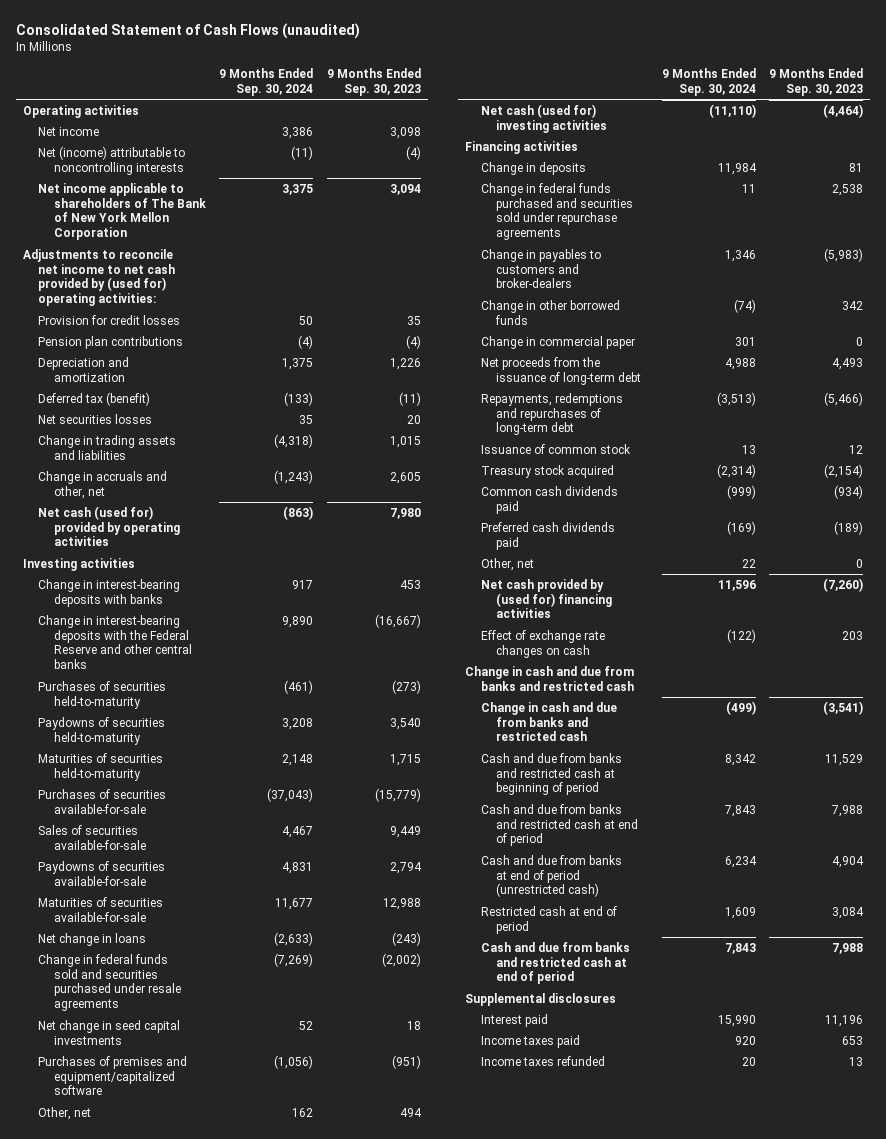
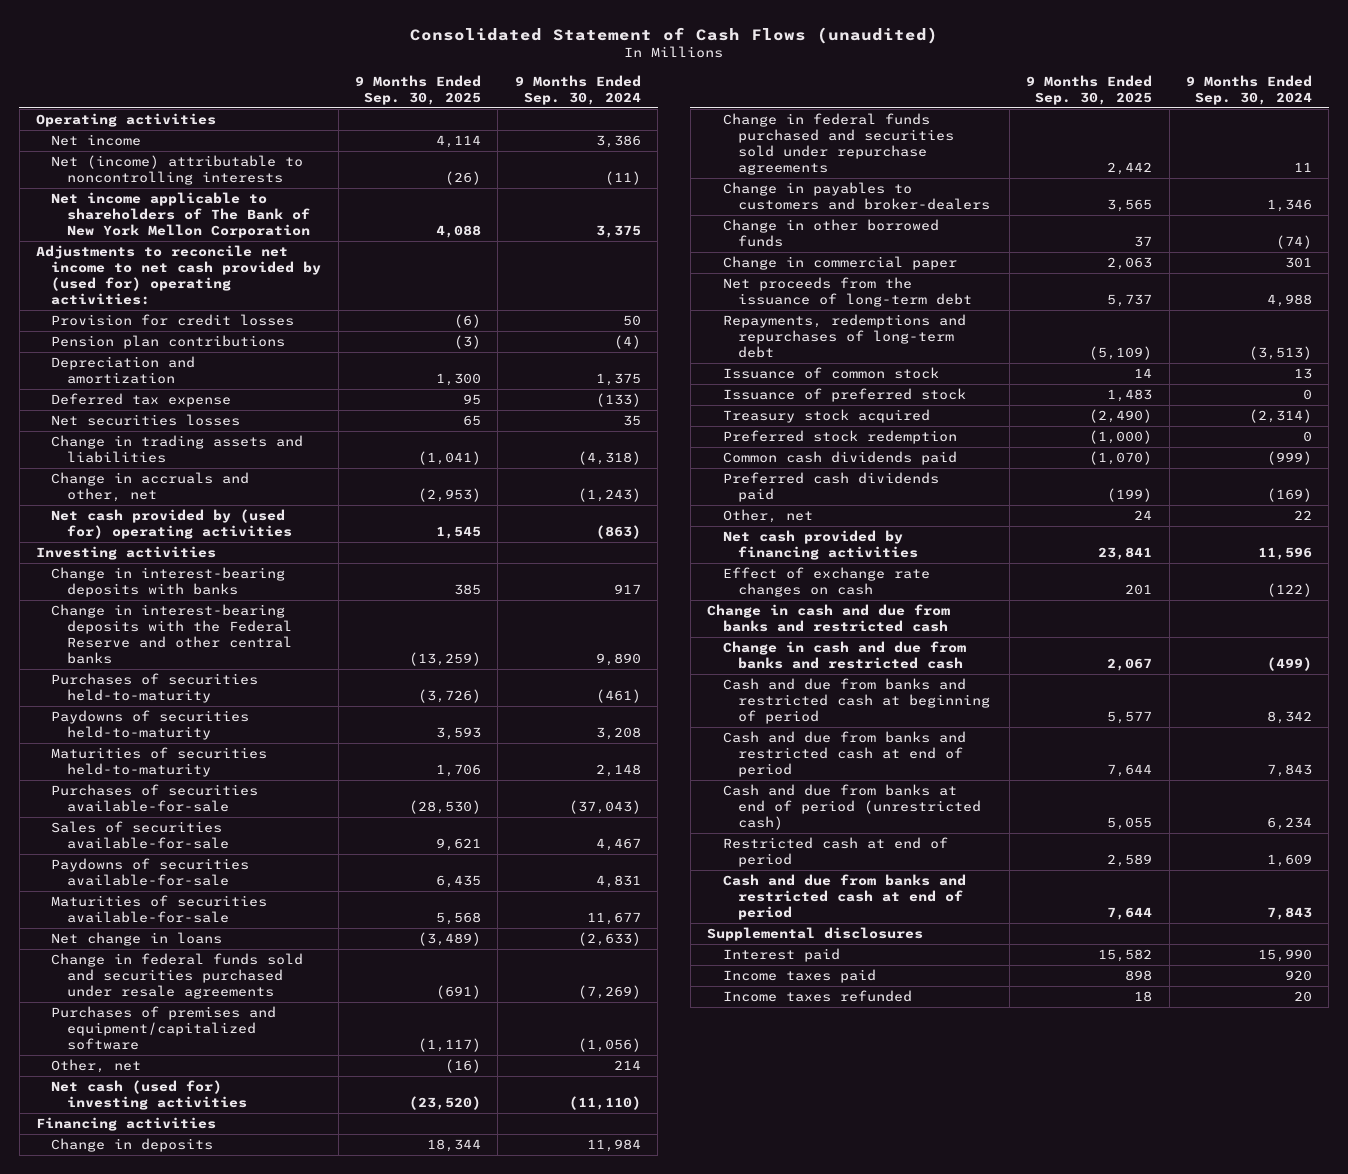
[327,67,422,96] 9 Months Ended Sep. 30, 2023 -> none
none -> [355,74,482,105] 9 Months Ended Sep. 30, 2025
[38,391,151,406] Deferred tax (benefit) -> [51,393,232,408] Deferred tax expense
[38,505,180,547] Net cash (used for) provided by operating activities -> [51,509,292,540] Net cash provided by (used for) operating activities
[38,1019,181,1045] Net change in seed capital investments -> none
[292,1107,314,1117] 162 -> [613,1060,641,1071] 214
none -> [722,388,966,403] Issuance of preferred stock
none -> [722,430,957,445] Preferred stock redemption
[480,578,613,619] Net cash provided by (used for) financing activities -> [722,530,918,561] Net cash provided by financing activities

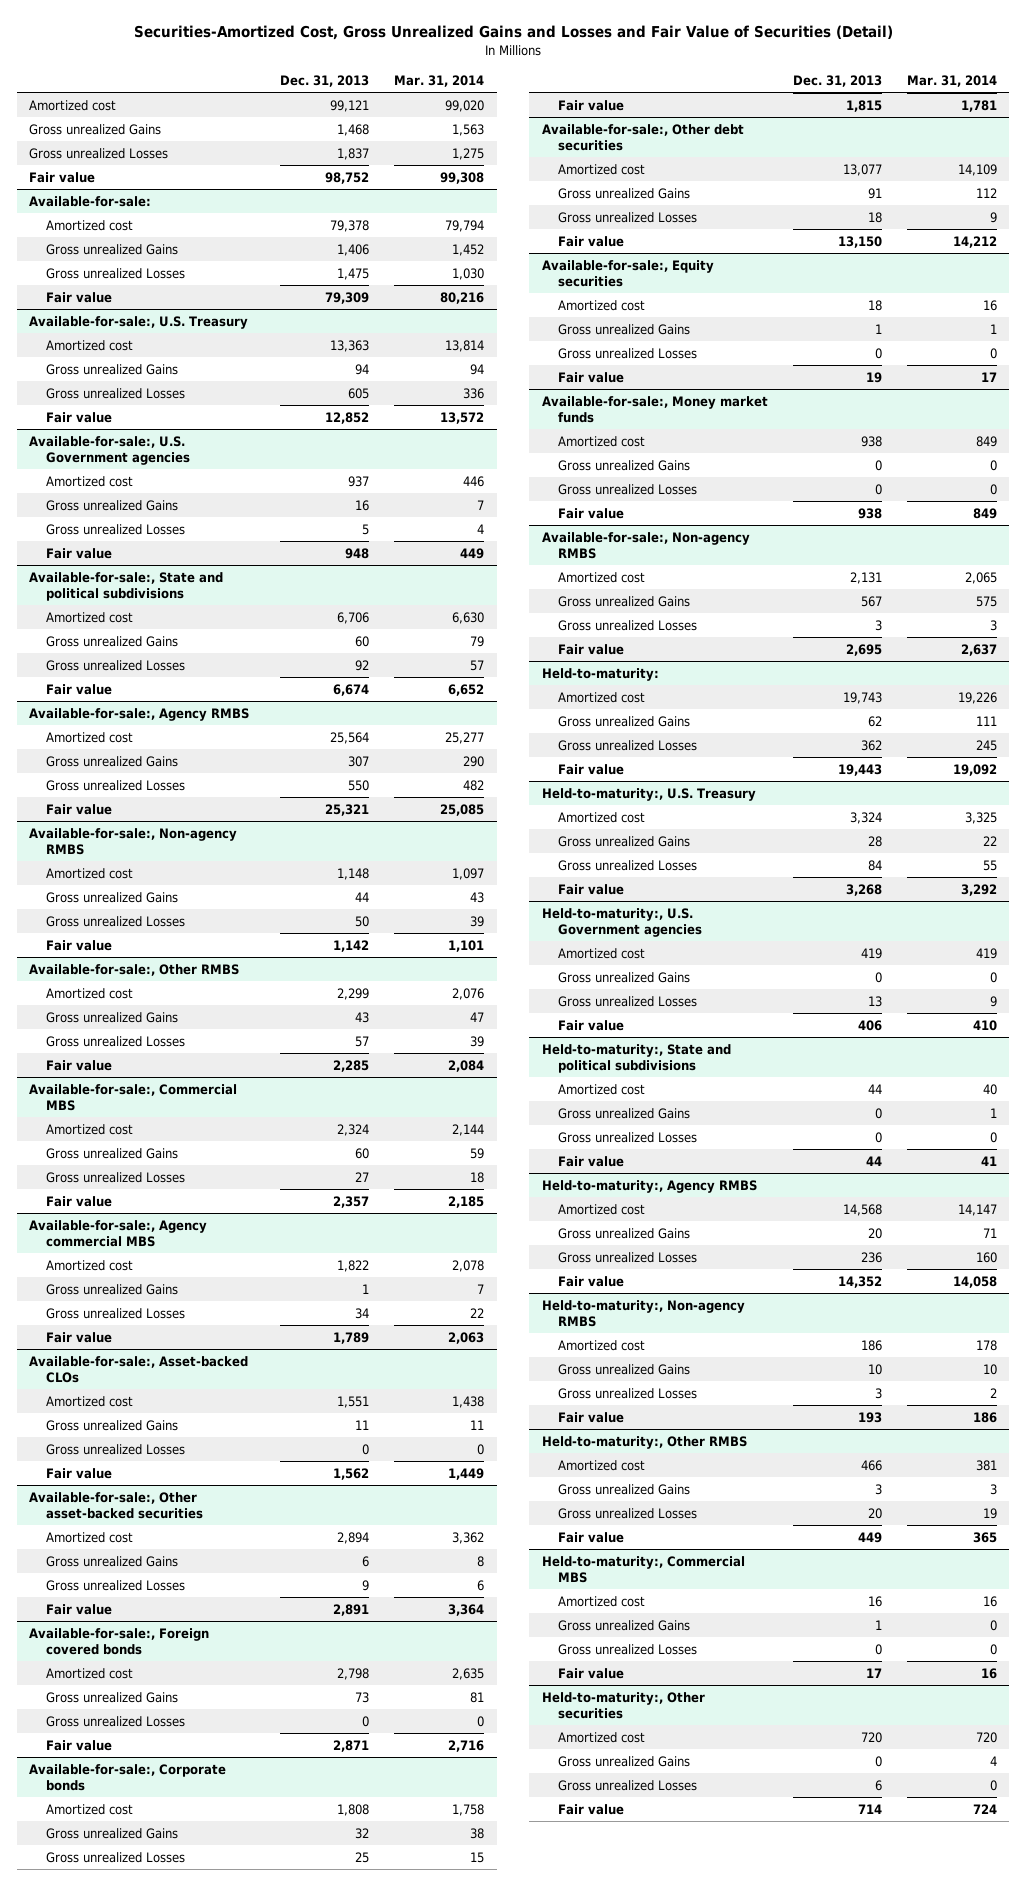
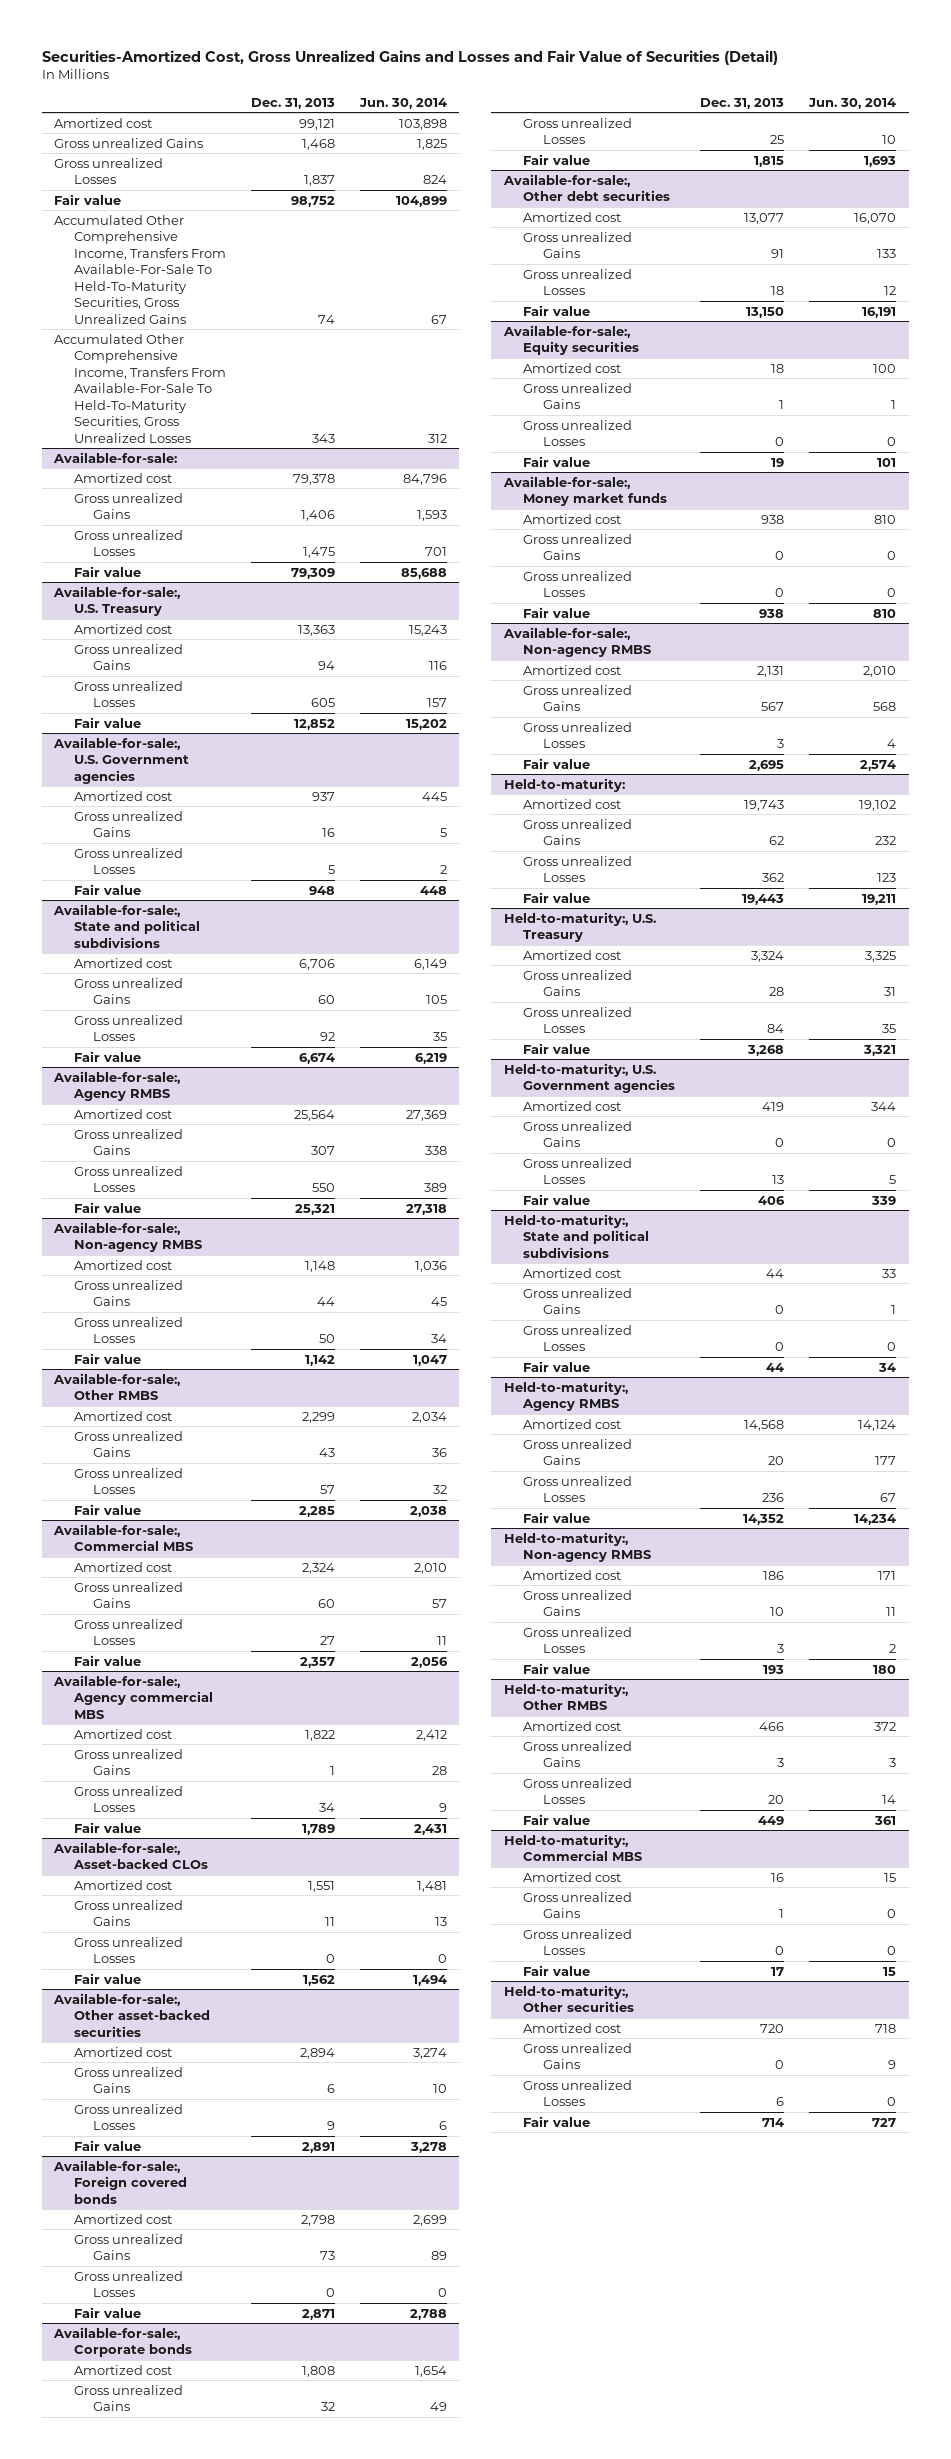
[394,74,485,87] Mar. 31, 2014 -> none
none -> [358,97,447,109] Jun. 30, 2014
none -> [54,214,226,324] Accumulated Other Comprehensive Income, Transfers From Available-For-Sale To Held-To-Maturity Securities, Gross Unrealized Gains
none -> [54,333,226,443] Accumulated Other Comprehensive Income, Transfers From Available-For-Sale To Held-To-Maturity Securities, Gross Unrealized Losses

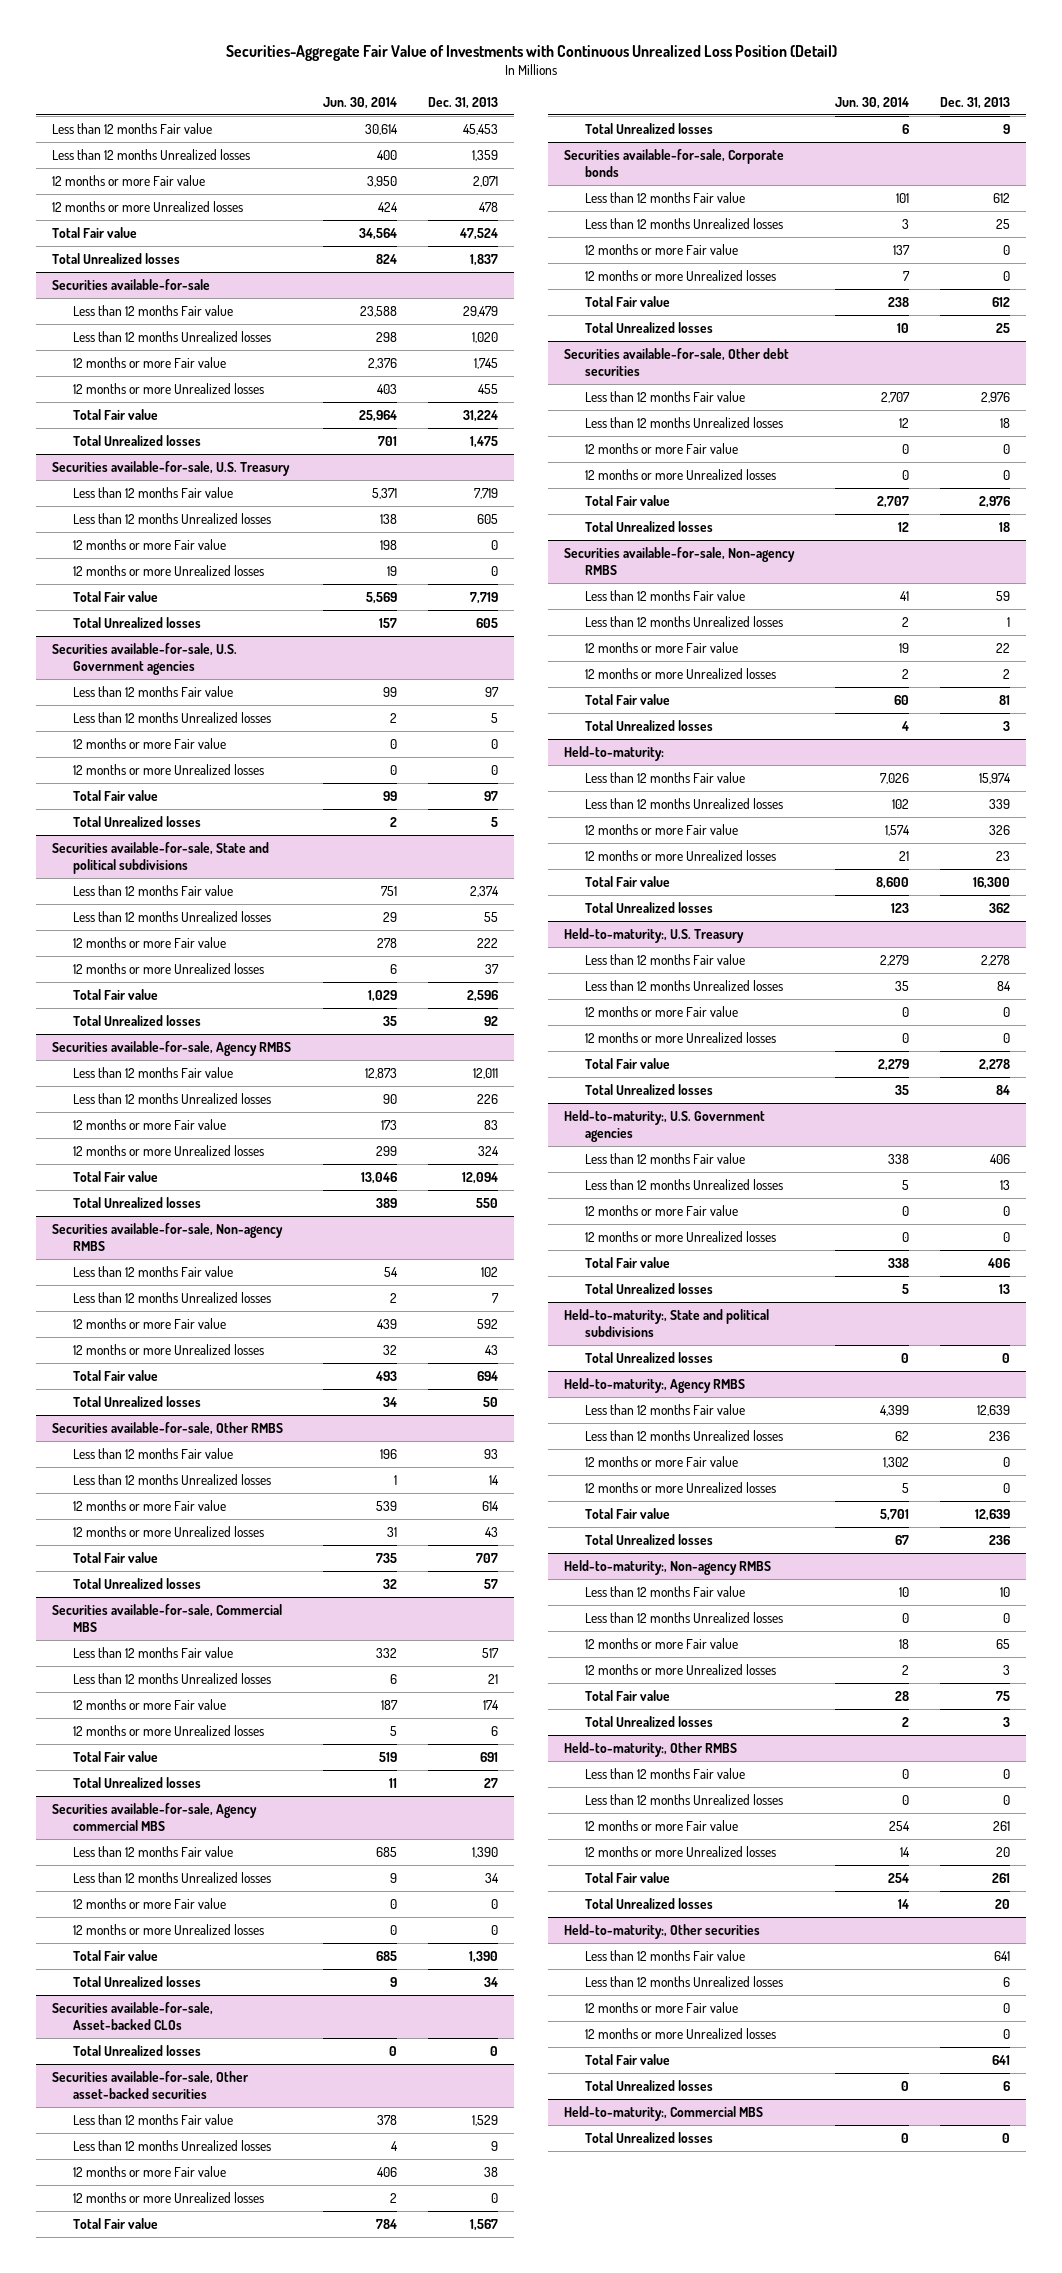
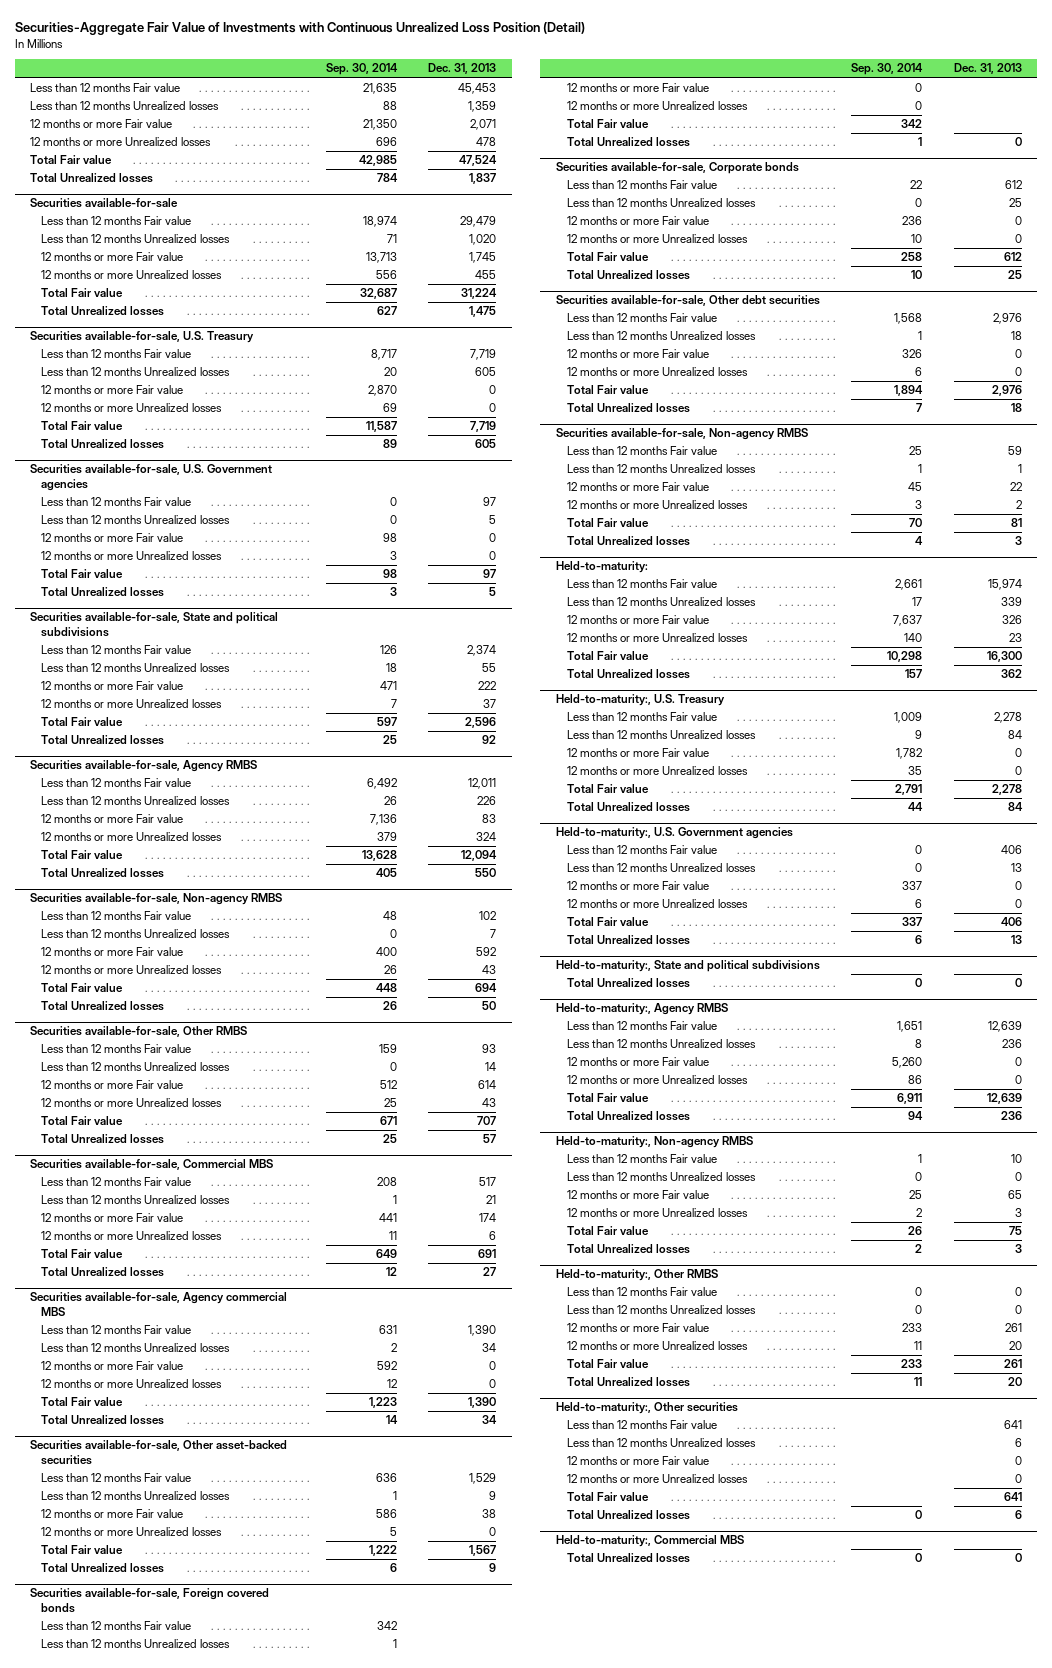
[322,96,397,109] Jun. 30, 2014 -> none
none -> [325,63,398,76] Sep. 30, 2014
[51,2001,213,2030] Securities available-for-sale, Asset-backed CLOs -> none
[72,2044,201,2056] Total Unrealized losses -> none
none -> [30,1588,270,1613] Securities available-for-sale, Foreign covered bonds
none -> [41,1621,192,1631] Less than 12 months Fair value
none -> [41,1639,231,1649] Less than 12 months Unrealized losses
none -> [566,83,709,93] 12 months or more Fair value
none -> [566,101,748,111] 12 months or more Unrealized losses
none -> [566,119,649,129] Total Fair value
none -> [566,137,690,148] Total Unrealized losses

